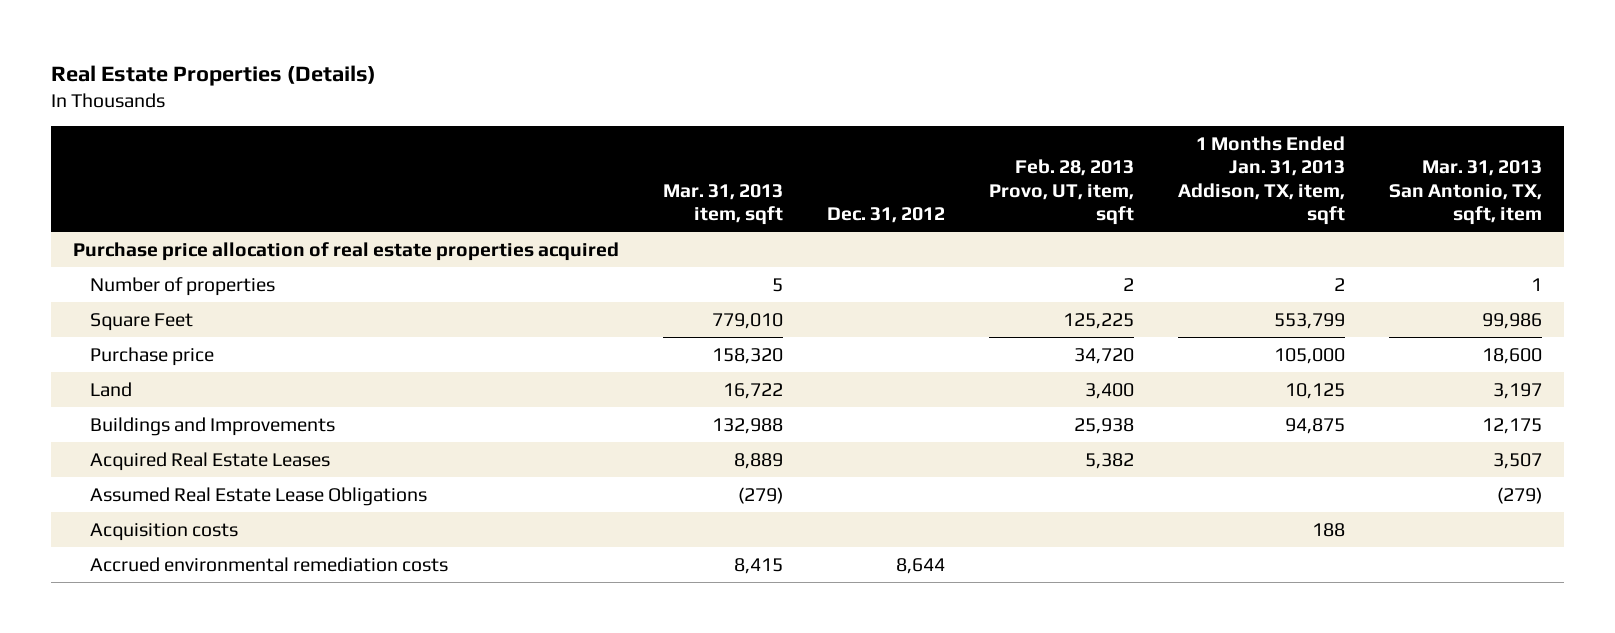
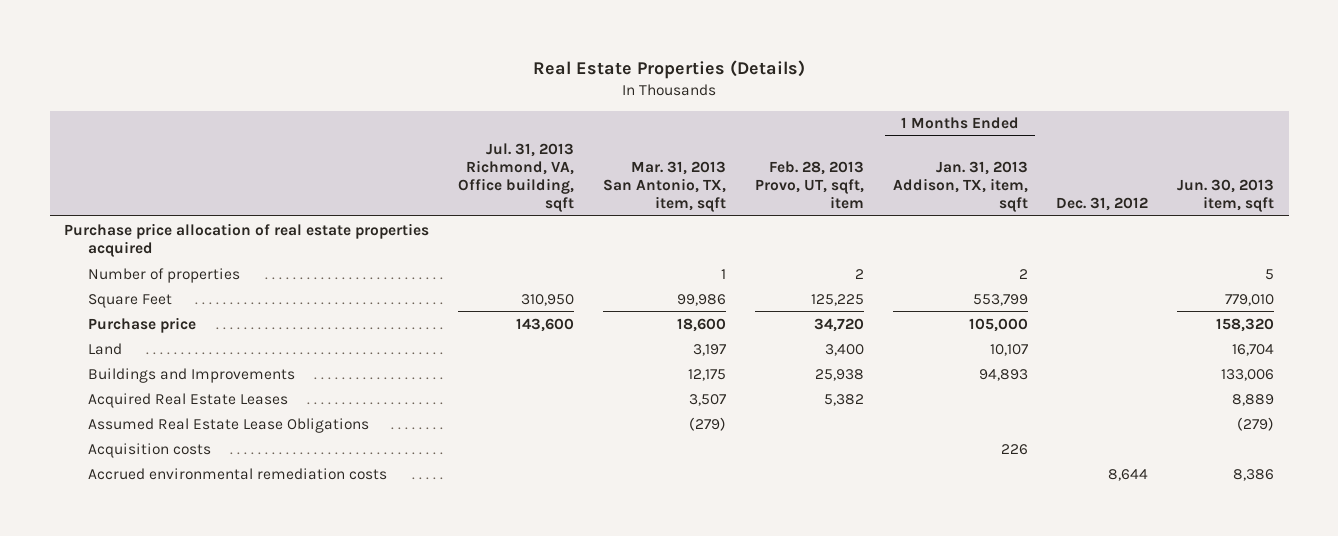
[663,183,784,225] Mar. 31, 2013 item, sqft -> none
[989,159,1135,225] Feb. 28, 2013 Provo, UT, item, sqft -> none
[1389,160,1543,225] Mar. 31, 2013 San Antonio, TX, sqft, item -> none
none -> [457,142,574,213] Jul. 31, 2013 Richmond, VA, Office building, sqft
none -> [602,160,726,213] Mar. 31, 2013 San Antonio, TX, item, sqft
none -> [754,160,864,210] Feb. 28, 2013 Provo, UT, sqft, item
none -> [1177,178,1275,213] Jun. 30, 2013 item, sqft
[1285,382,1346,399] 10,125 -> [989,343,1028,356] 10,107
[1285,417,1346,434] 94,875 -> [978,368,1028,381] 94,893
[1312,522,1346,537] 188 -> [1000,443,1028,455] 226

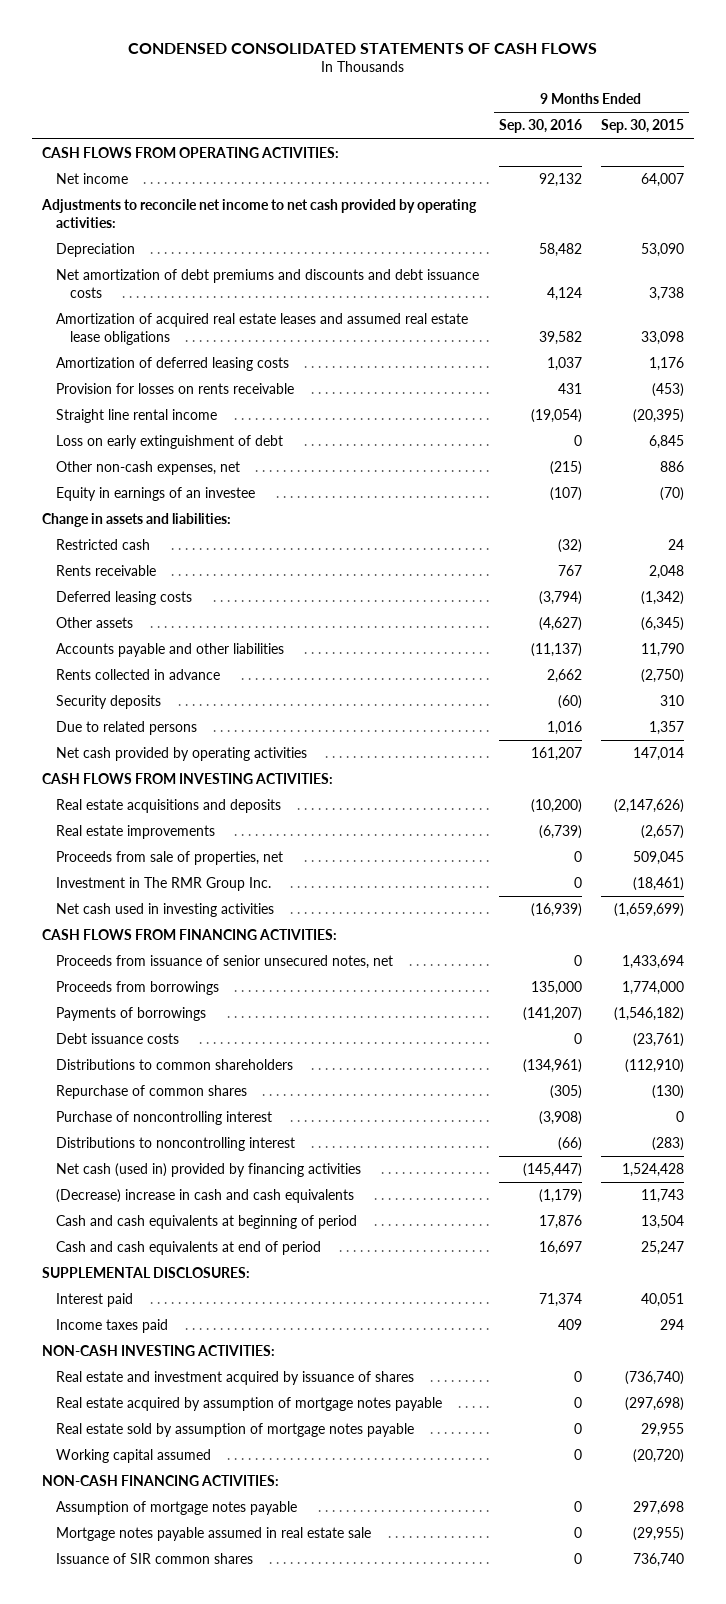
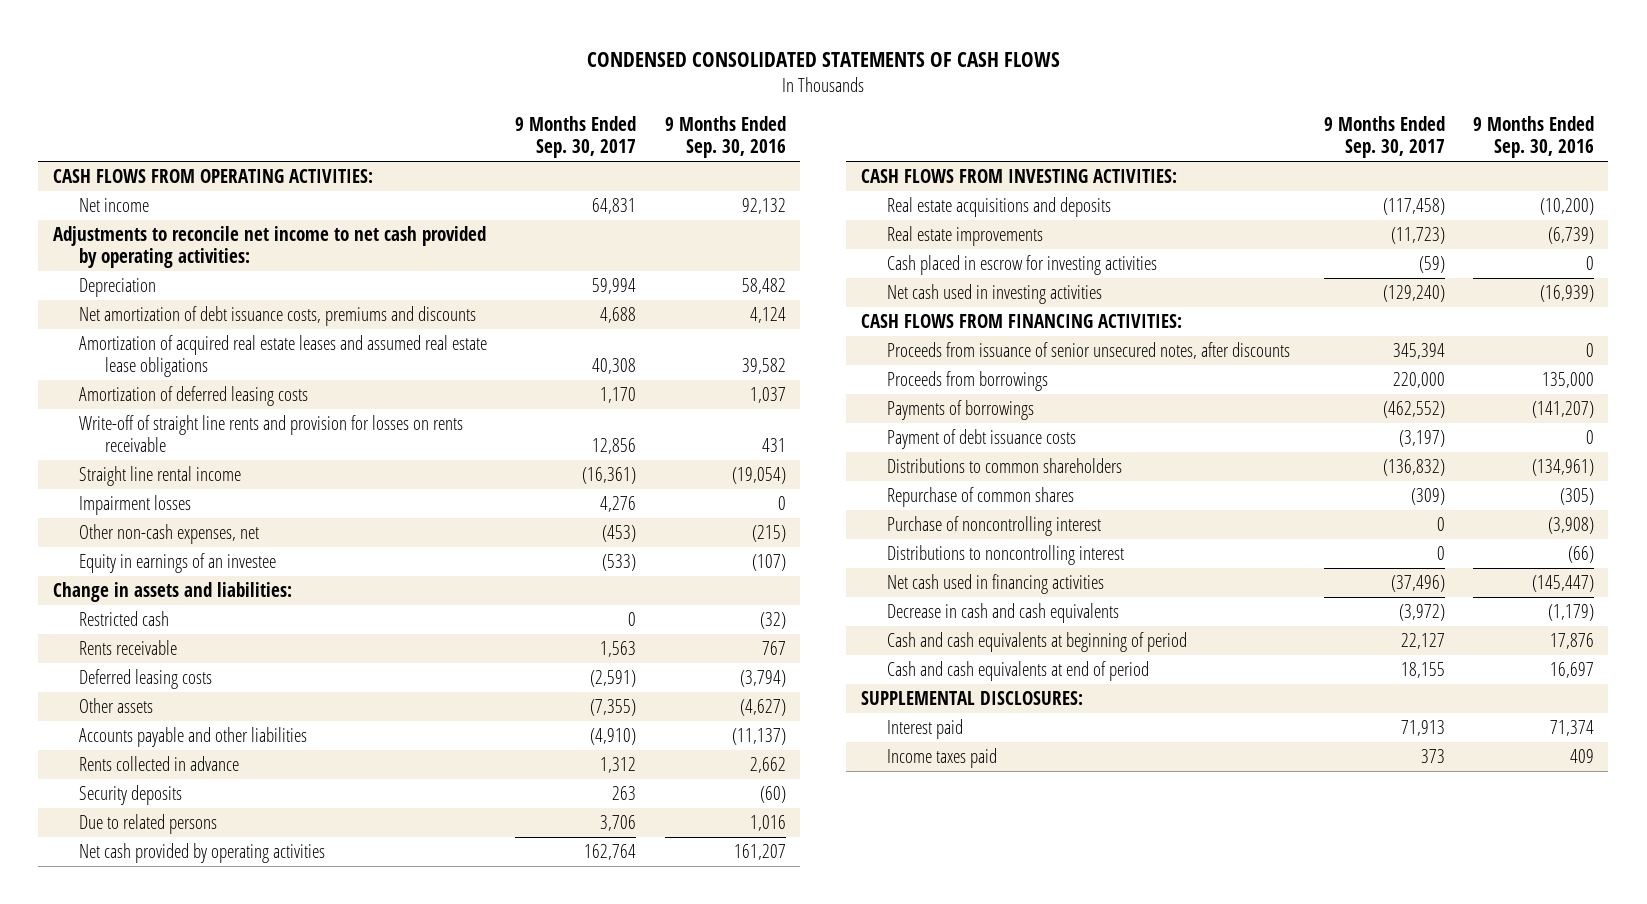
[601,119,685,134] Sep. 30, 2015 -> none
none -> [515,116,637,159] 9 Months Ended Sep. 30, 2017
[55,269,479,298] Net amortization of debt premiums and discounts and debt issuance costs -> [78,306,476,327] Net amortization of debt issuance costs, premiums and discounts
[55,383,294,395] Provision for losses on rents receivable -> [78,415,463,453] Write-off of straight line rents and provision for losses on rents receivable
[55,435,283,450] Loss on early extinguishment of debt -> none
none -> [78,495,191,516] Impairment losses
[55,851,283,866] Proceeds from sale of properties, net -> none
[55,877,271,892] Investment in The RMR Group Inc. -> none
none -> [886,255,1157,276] Cash placed in escrow for investing activities
[55,955,393,970] Proceeds from issuance of senior unsecured notes, net -> [886,342,1290,360] Proceeds from issuance of senior unsecured notes, after discounts
[55,1033,179,1045] Debt issuance costs -> [886,429,1076,450] Payment of debt issuance costs
[55,1163,361,1178] Net cash (used in) provided by financing activities -> [886,574,1104,595] Net cash used in financing activities
[55,1189,354,1204] (Decrease) increase in cash and cash equivalents -> [886,603,1119,624] Decrease in cash and cash equivalents
[42,1345,276,1357] NON-CASH INVESTING ACTIVITIES: -> none
[55,1371,414,1386] Real estate and investment acquired by issuance of shares -> none
[55,1397,442,1412] Real estate acquired by assumption of mortgage notes payable -> none
[55,1423,414,1438] Real estate sold by assumption of mortgage notes payable -> none
[55,1449,211,1464] Working capital assumed -> none
[42,1475,280,1487] NON-CASH FINANCING ACTIVITIES: -> none
[55,1501,297,1516] Assumption of mortgage notes payable -> none
[55,1527,371,1542] Mortgage notes payable assumed in real estate sale -> none
[55,1553,253,1565] Issuance of SIR common shares -> none

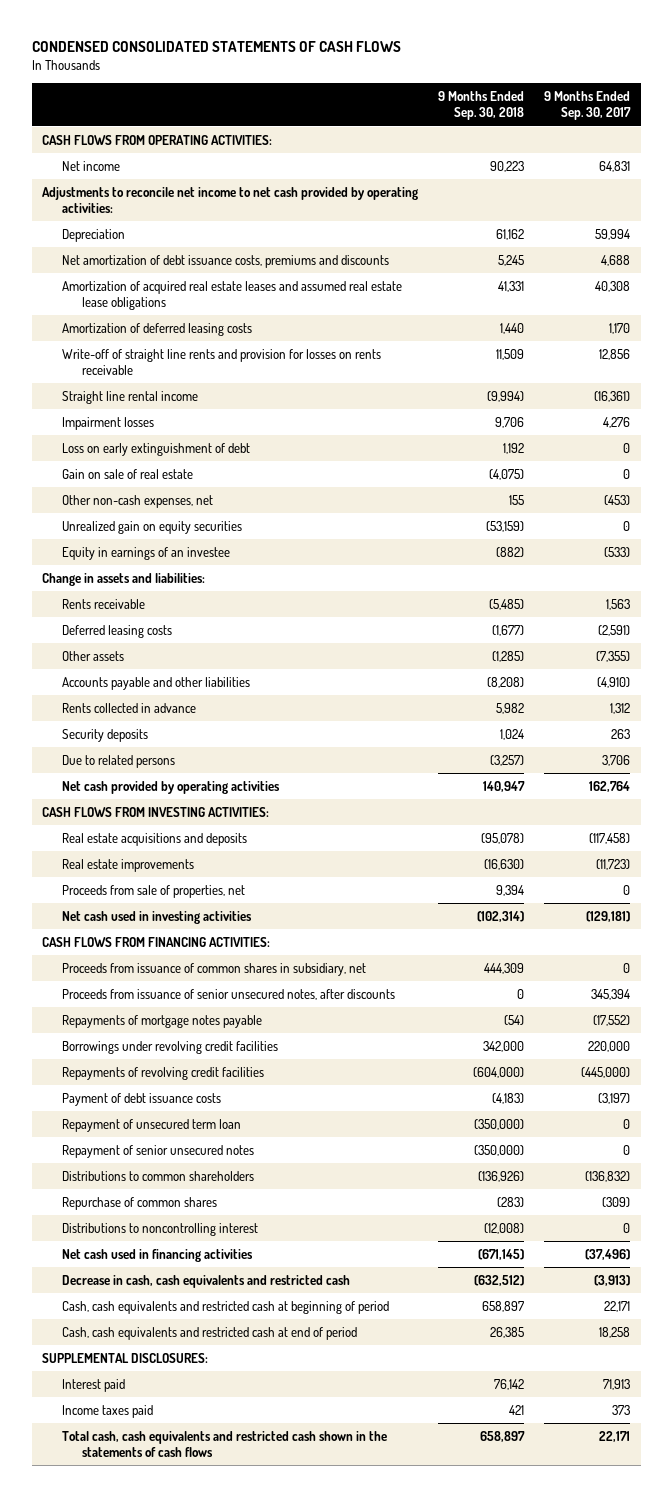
[665,116,787,159] 9 Months Ended Sep. 30, 2016 -> none
none -> [438,90,525,121] 9 Months Ended Sep. 30, 2018
none -> [62,442,251,456] Loss on early extinguishment of debt
none -> [62,468,194,479] Gain on sale of real estate
none -> [62,520,243,534] Unrealized gain on equity securities
[78,611,169,627] Restricted cash -> none
[886,255,1157,276] Cash placed in escrow for investing activities -> none
none -> [62,884,246,898] Proceeds from sale of properties, net
[1382,285,1445,303] (129,240) -> [586,910,631,922] (129,181)
none -> [62,962,367,976] Proceeds from issuance of common shares in subsidiary, net
[886,400,1034,421] Payments of borrowings -> none
none -> [62,1014,263,1028] Repayments of mortgage notes payable
[886,371,1048,392] Proceeds from borrowings -> [62,1040,279,1054] Borrowings under revolving credit facilities
none -> [62,1066,265,1080] Repayments of revolving credit facilities
none -> [62,1118,242,1132] Repayment of unsecured term loan
none -> [62,1144,255,1158] Repayment of senior unsecured notes
[886,516,1101,537] Purchase of noncontrolling interest -> none
[886,603,1119,624] Decrease in cash and cash equivalents -> [62,1274,351,1288] Decrease in cash, cash equivalents and restricted cash
[1398,604,1445,622] (3,972) -> [594,1274,631,1286] (3,913)
[886,632,1187,653] Cash and cash equivalents at beginning of period -> [62,1300,390,1314] Cash, cash equivalents and restricted cash at beginning of period
[1400,633,1445,650] 22,127 -> [604,1300,631,1312] 22,171
[886,661,1149,682] Cash and cash equivalents at end of period -> [62,1326,358,1340] Cash, cash equivalents and restricted cash at end of period
[1400,662,1445,679] 18,155 -> [599,1326,631,1338] 18,258
none -> [62,1430,388,1458] Total cash, cash equivalents and restricted cash shown in the statements of cash flows

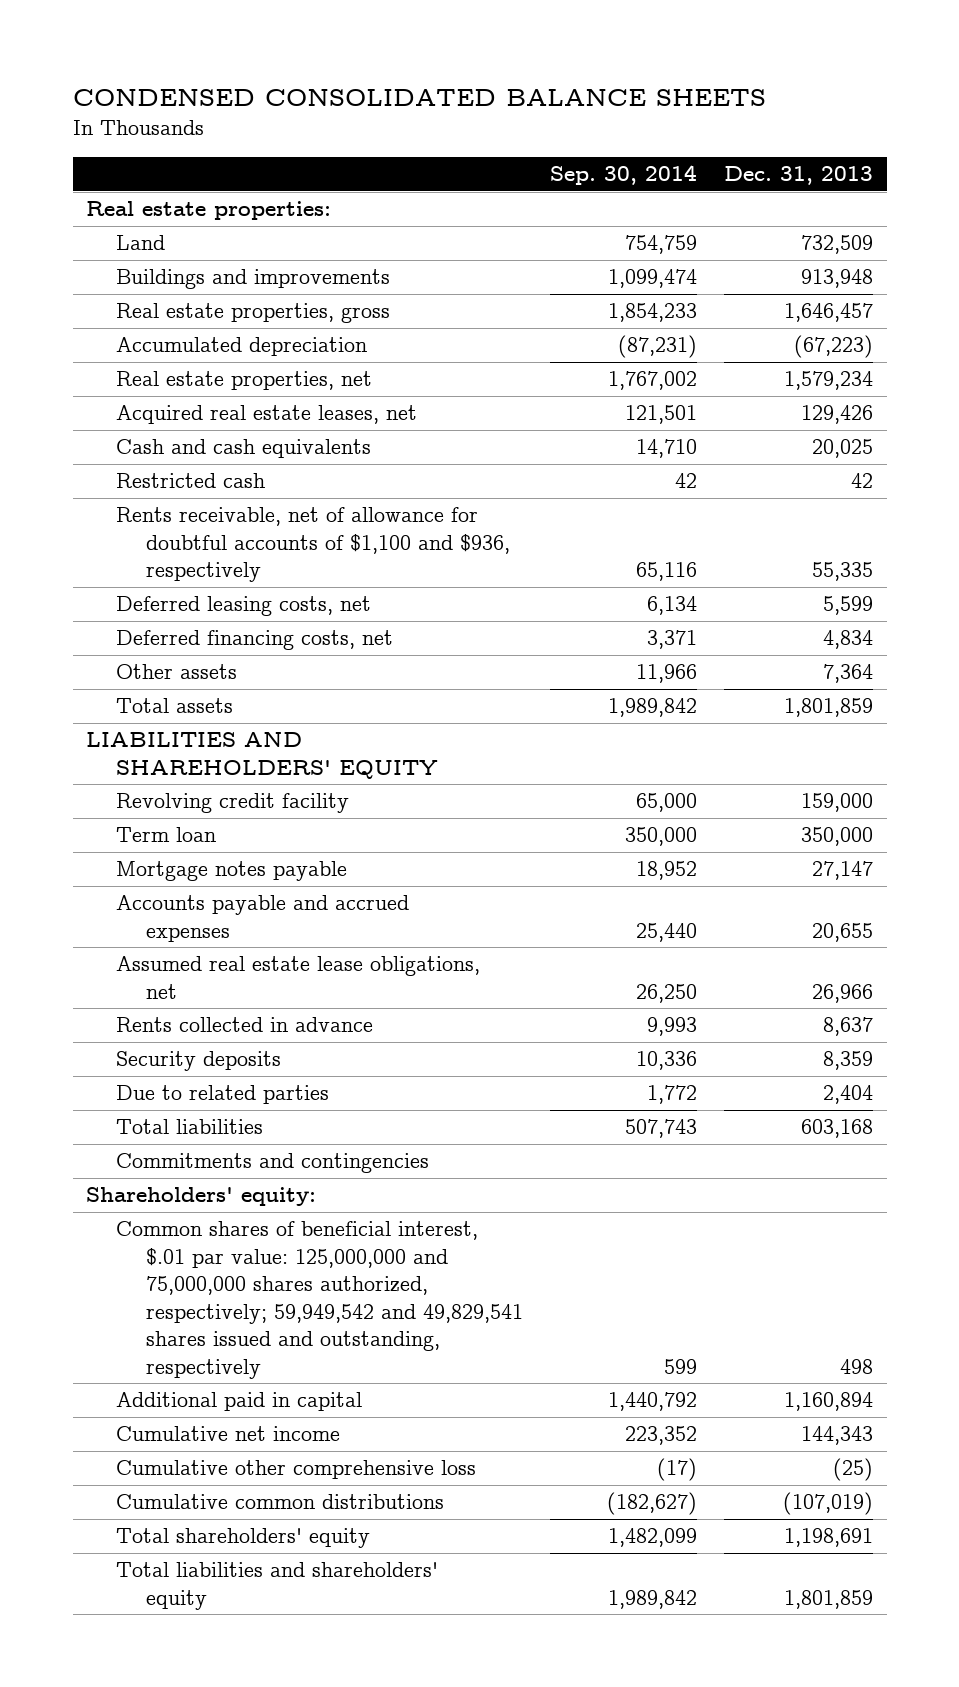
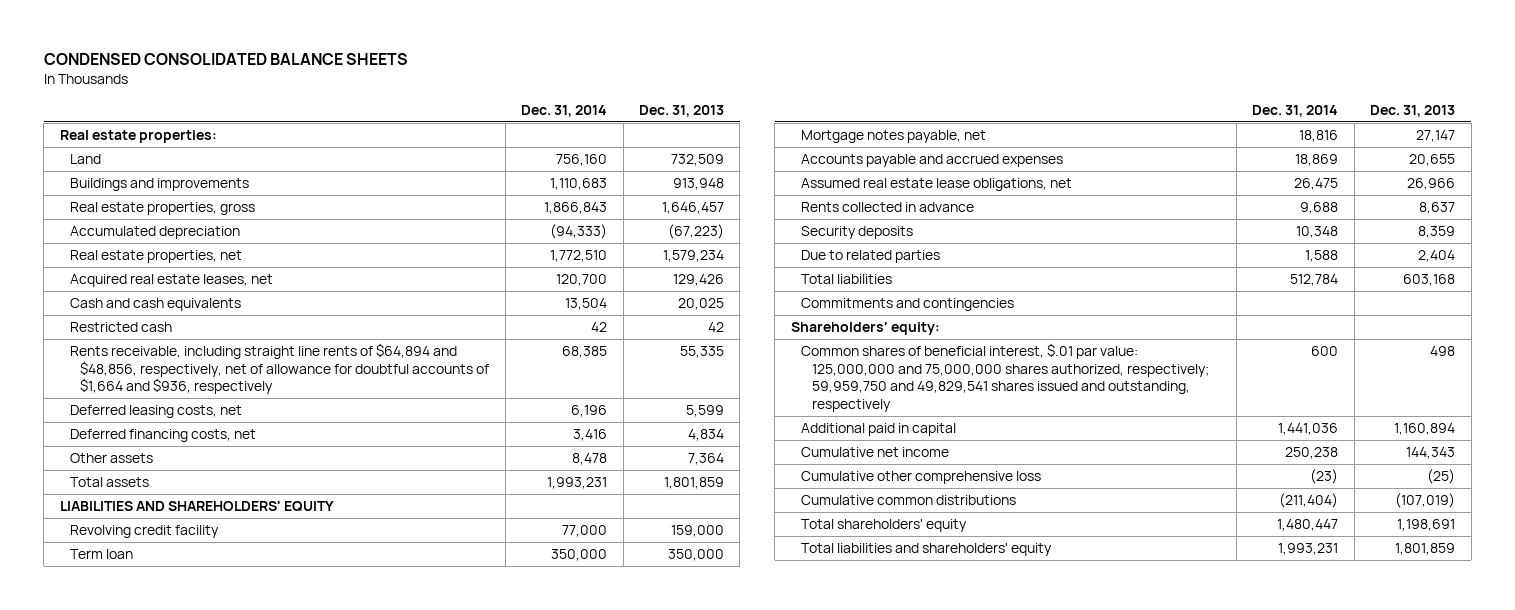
[549,165,697,186] Sep. 30, 2014 -> none
none -> [521,105,608,118] Dec. 31, 2014
[115,507,510,583] Rents receivable, net of allowance for doubtful accounts of $1,100 and $936, respectively -> [70,342,490,395] Rents receivable, including straight line rents of $64,894 and $48,856, respectively, net of allowance for doubtful accounts of $1,664 and $936, respectively
[115,861,347,882] Mortgage notes payable -> [801,129,987,143] Mortgage notes payable, net
[115,1221,523,1379] Common shares of beneficial interest, $.01 par value: 125,000,000 and 75,000,000 shares authorized, respectively; 59,949,542 and 49,829,541 shares issued and outstanding, respectively -> [801,342,1209,413] Common shares of beneficial interest, $.01 par value: 125,000,000 and 75,000,000 shares authorized, respectively; 59,959,750 and 49,829,541 shares issued and outstanding, respectively

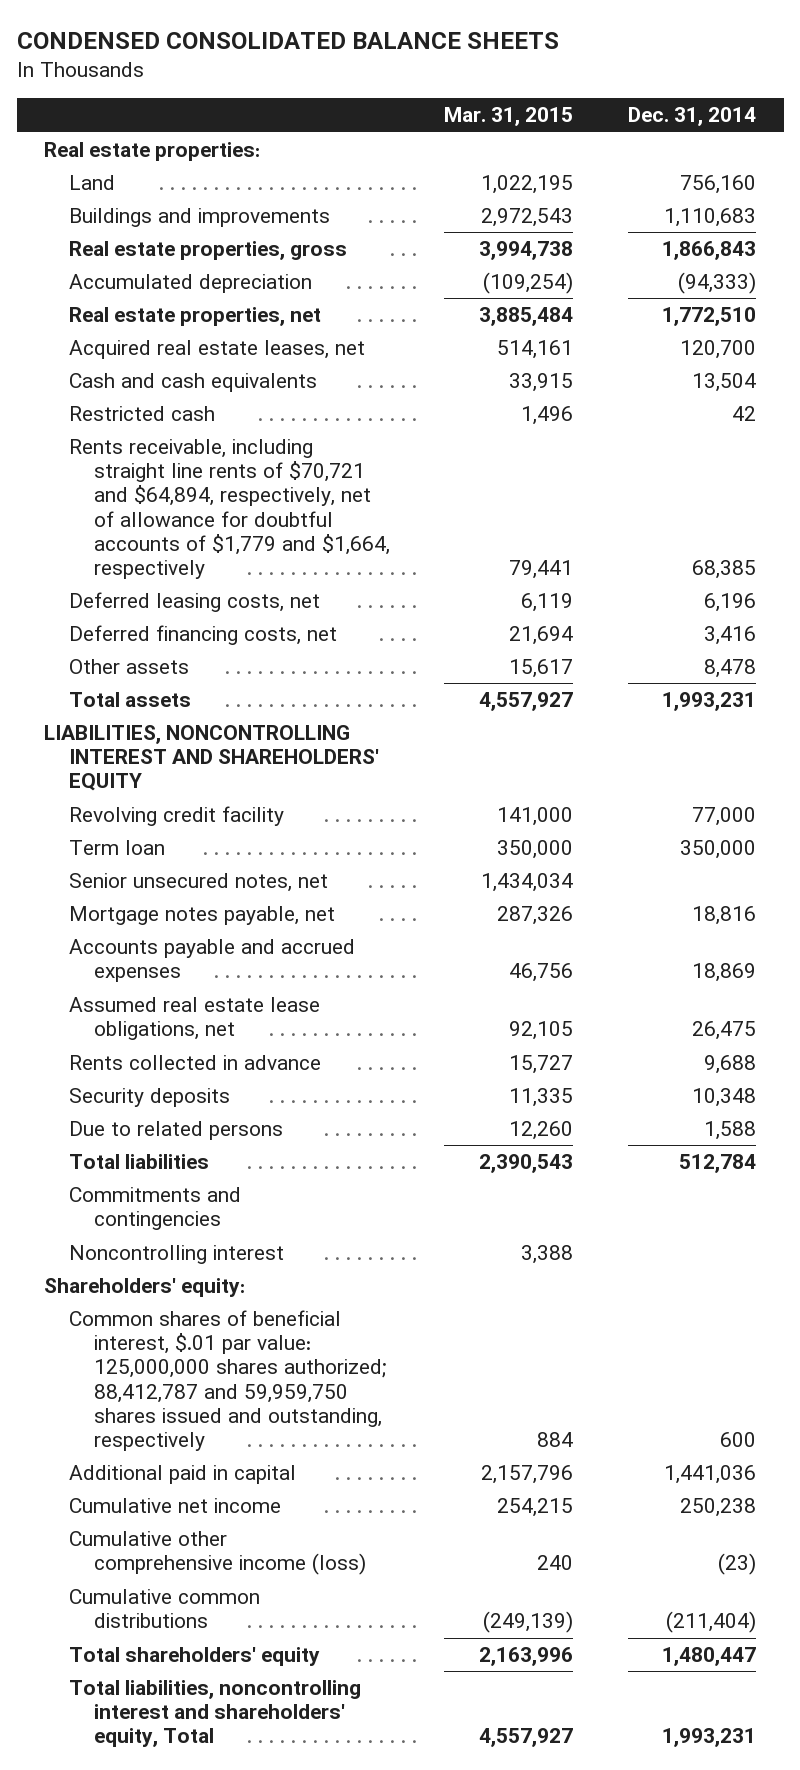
[639,105,725,118] Dec. 31, 2013 -> none
none -> [444,107,574,127] Mar. 31, 2015
[70,342,490,395] Rents receivable, including straight line rents of $64,894 and $48,856, respectively, net of allowance for doubtful accounts of $1,664 and $936, respectively -> [68,439,390,579] Rents receivable, including straight line rents of $70,721 and $64,894, respectively, net of allowance for doubtful accounts of $1,779 and $1,664, respectively
[59,500,334,512] LIABILITIES AND SHAREHOLDERS' EQUITY -> [44,725,379,792] LIABILITIES, NONCONTROLLING INTEREST AND SHAREHOLDERS' EQUITY
none -> [68,873,328,893] Senior unsecured notes, net
[801,249,941,263] Due to related parties -> [68,1121,283,1141] Due to related persons
none -> [68,1245,284,1265] Noncontrolling interest
[801,342,1209,413] Common shares of beneficial interest, $.01 par value: 125,000,000 and 75,000,000 shares authorized, respectively; 59,959,750 and 49,829,541 shares issued and outstanding, respectively -> [68,1310,386,1451] Common shares of beneficial interest, $.01 par value: 125,000,000 shares authorized; 88,412,787 and 59,959,750 shares issued and outstanding, respectively
[801,470,1042,484] Cumulative other comprehensive loss -> [68,1531,366,1576] Cumulative other comprehensive income (loss)
[801,542,1053,556] Total liabilities and shareholders' equity -> [68,1680,361,1748] Total liabilities, noncontrolling interest and shareholders' equity, Total

